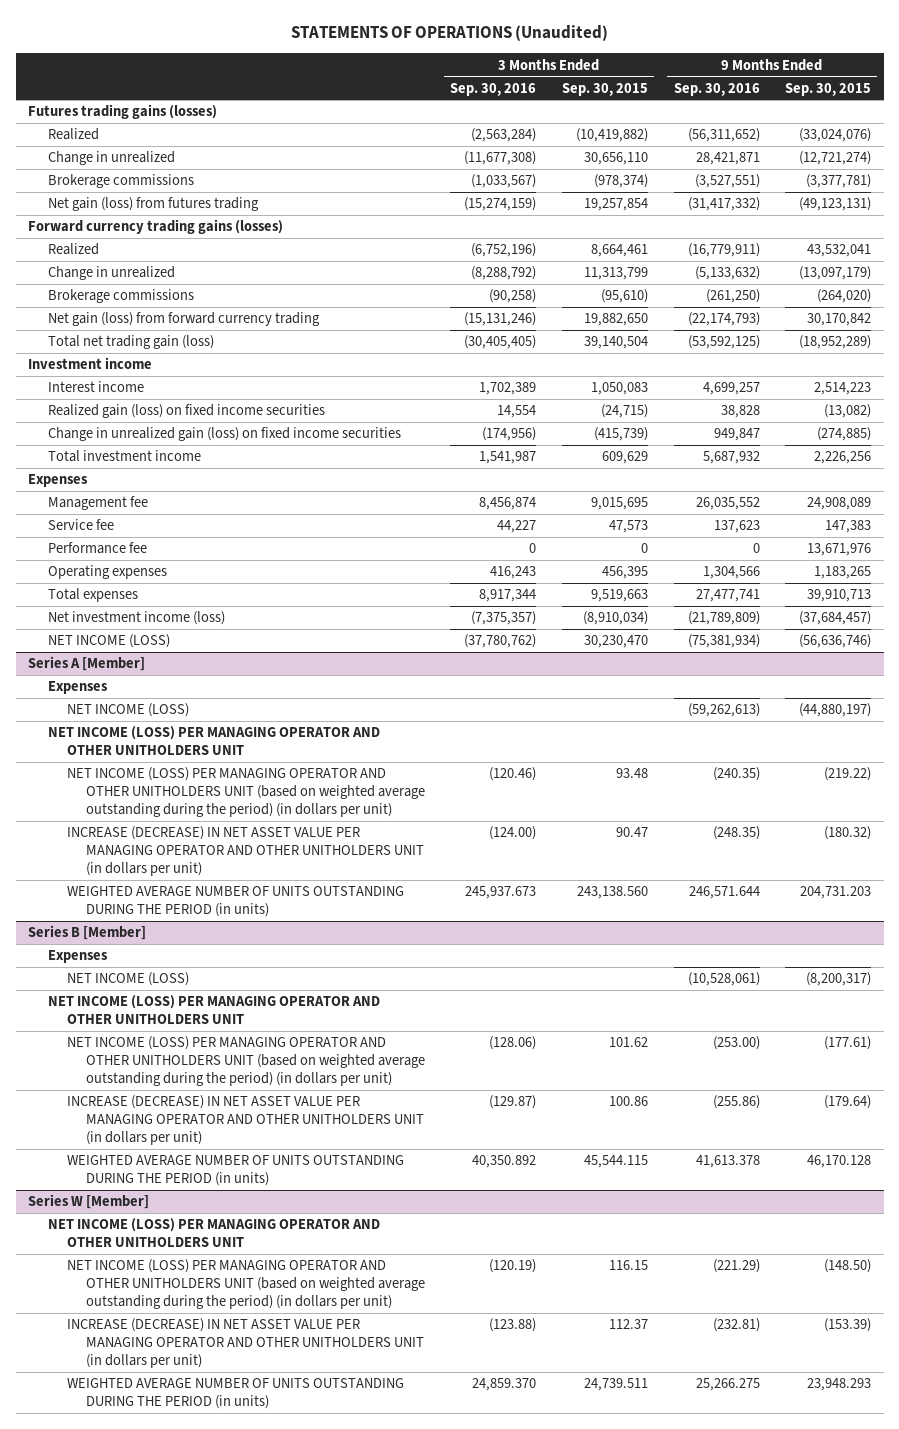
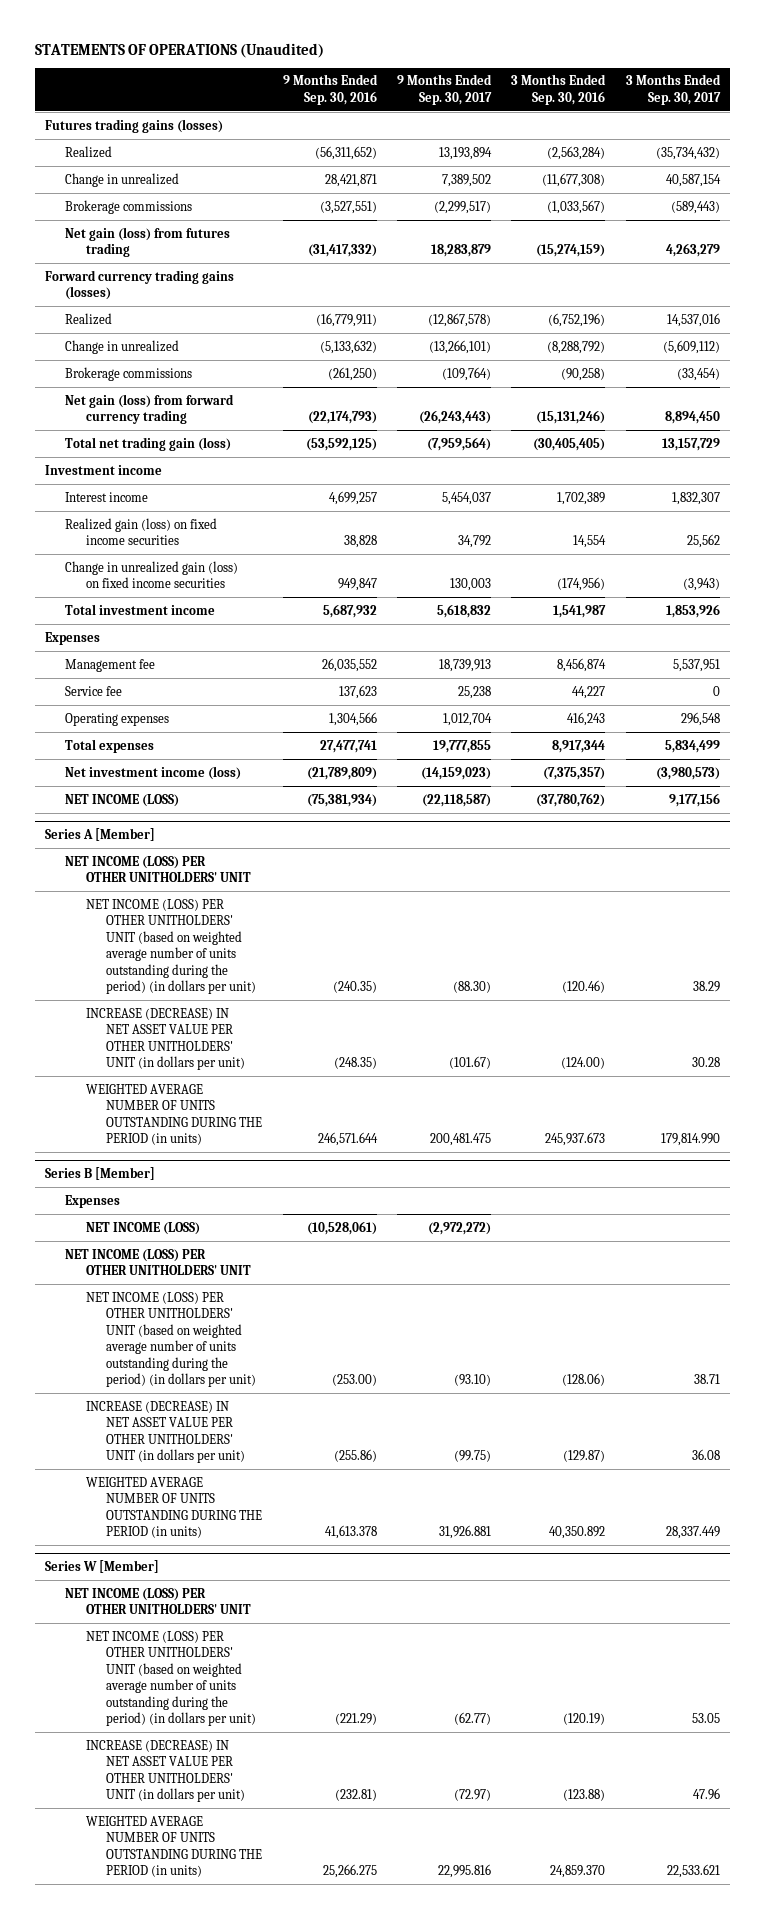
[561,82,648,96] Sep. 30, 2015 -> none
[785,82,872,96] Sep. 30, 2015 -> none
none -> [397,74,493,105] 9 Months Ended Sep. 30, 2017
none -> [625,74,721,105] 3 Months Ended Sep. 30, 2017
[47,542,147,555] Performance fee -> none
[47,681,108,695] Expenses -> none
[66,703,189,718] NET INCOME (LOSS) -> none
[47,726,380,756] NET INCOME (LOSS) PER MANAGING OPERATOR AND OTHER UNITHOLDERS UNIT -> [65,855,251,883] NET INCOME (LOSS) PER OTHER UNITHOLDERS' UNIT
[66,767,425,817] NET INCOME (LOSS) PER MANAGING OPERATOR AND OTHER UNITHOLDERS UNIT (based on weighted average outstanding during the period) (in dollars per unit) -> [85,898,257,995] NET INCOME (LOSS) PER OTHER UNITHOLDERS' UNIT (based on weighted average number of units outstanding during the period) (in dollars per unit)
[66,826,424,876] INCREASE (DECREASE) IN NET ASSET VALUE PER MANAGING OPERATOR AND OTHER UNITHOLDERS UNIT (in dollars per unit) -> [85,1007,246,1071] INCREASE (DECREASE) IN NET ASSET VALUE PER OTHER UNITHOLDERS' UNIT (in dollars per unit)
[47,995,380,1025] NET INCOME (LOSS) PER MANAGING OPERATOR AND OTHER UNITHOLDERS UNIT -> [65,1248,251,1276] NET INCOME (LOSS) PER OTHER UNITHOLDERS' UNIT
[66,1036,425,1086] NET INCOME (LOSS) PER MANAGING OPERATOR AND OTHER UNITHOLDERS UNIT (based on weighted average outstanding during the period) (in dollars per unit) -> [85,1291,257,1388] NET INCOME (LOSS) PER OTHER UNITHOLDERS' UNIT (based on weighted average number of units outstanding during the period) (in dollars per unit)
[66,1095,424,1145] INCREASE (DECREASE) IN NET ASSET VALUE PER MANAGING OPERATOR AND OTHER UNITHOLDERS UNIT (in dollars per unit) -> [85,1400,246,1464] INCREASE (DECREASE) IN NET ASSET VALUE PER OTHER UNITHOLDERS' UNIT (in dollars per unit)
[47,1218,380,1248] NET INCOME (LOSS) PER MANAGING OPERATOR AND OTHER UNITHOLDERS UNIT -> [65,1587,251,1615] NET INCOME (LOSS) PER OTHER UNITHOLDERS' UNIT
[66,1259,425,1309] NET INCOME (LOSS) PER MANAGING OPERATOR AND OTHER UNITHOLDERS UNIT (based on weighted average outstanding during the period) (in dollars per unit) -> [85,1630,257,1727] NET INCOME (LOSS) PER OTHER UNITHOLDERS' UNIT (based on weighted average number of units outstanding during the period) (in dollars per unit)
[66,1318,424,1368] INCREASE (DECREASE) IN NET ASSET VALUE PER MANAGING OPERATOR AND OTHER UNITHOLDERS UNIT (in dollars per unit) -> [85,1739,246,1803] INCREASE (DECREASE) IN NET ASSET VALUE PER OTHER UNITHOLDERS' UNIT (in dollars per unit)

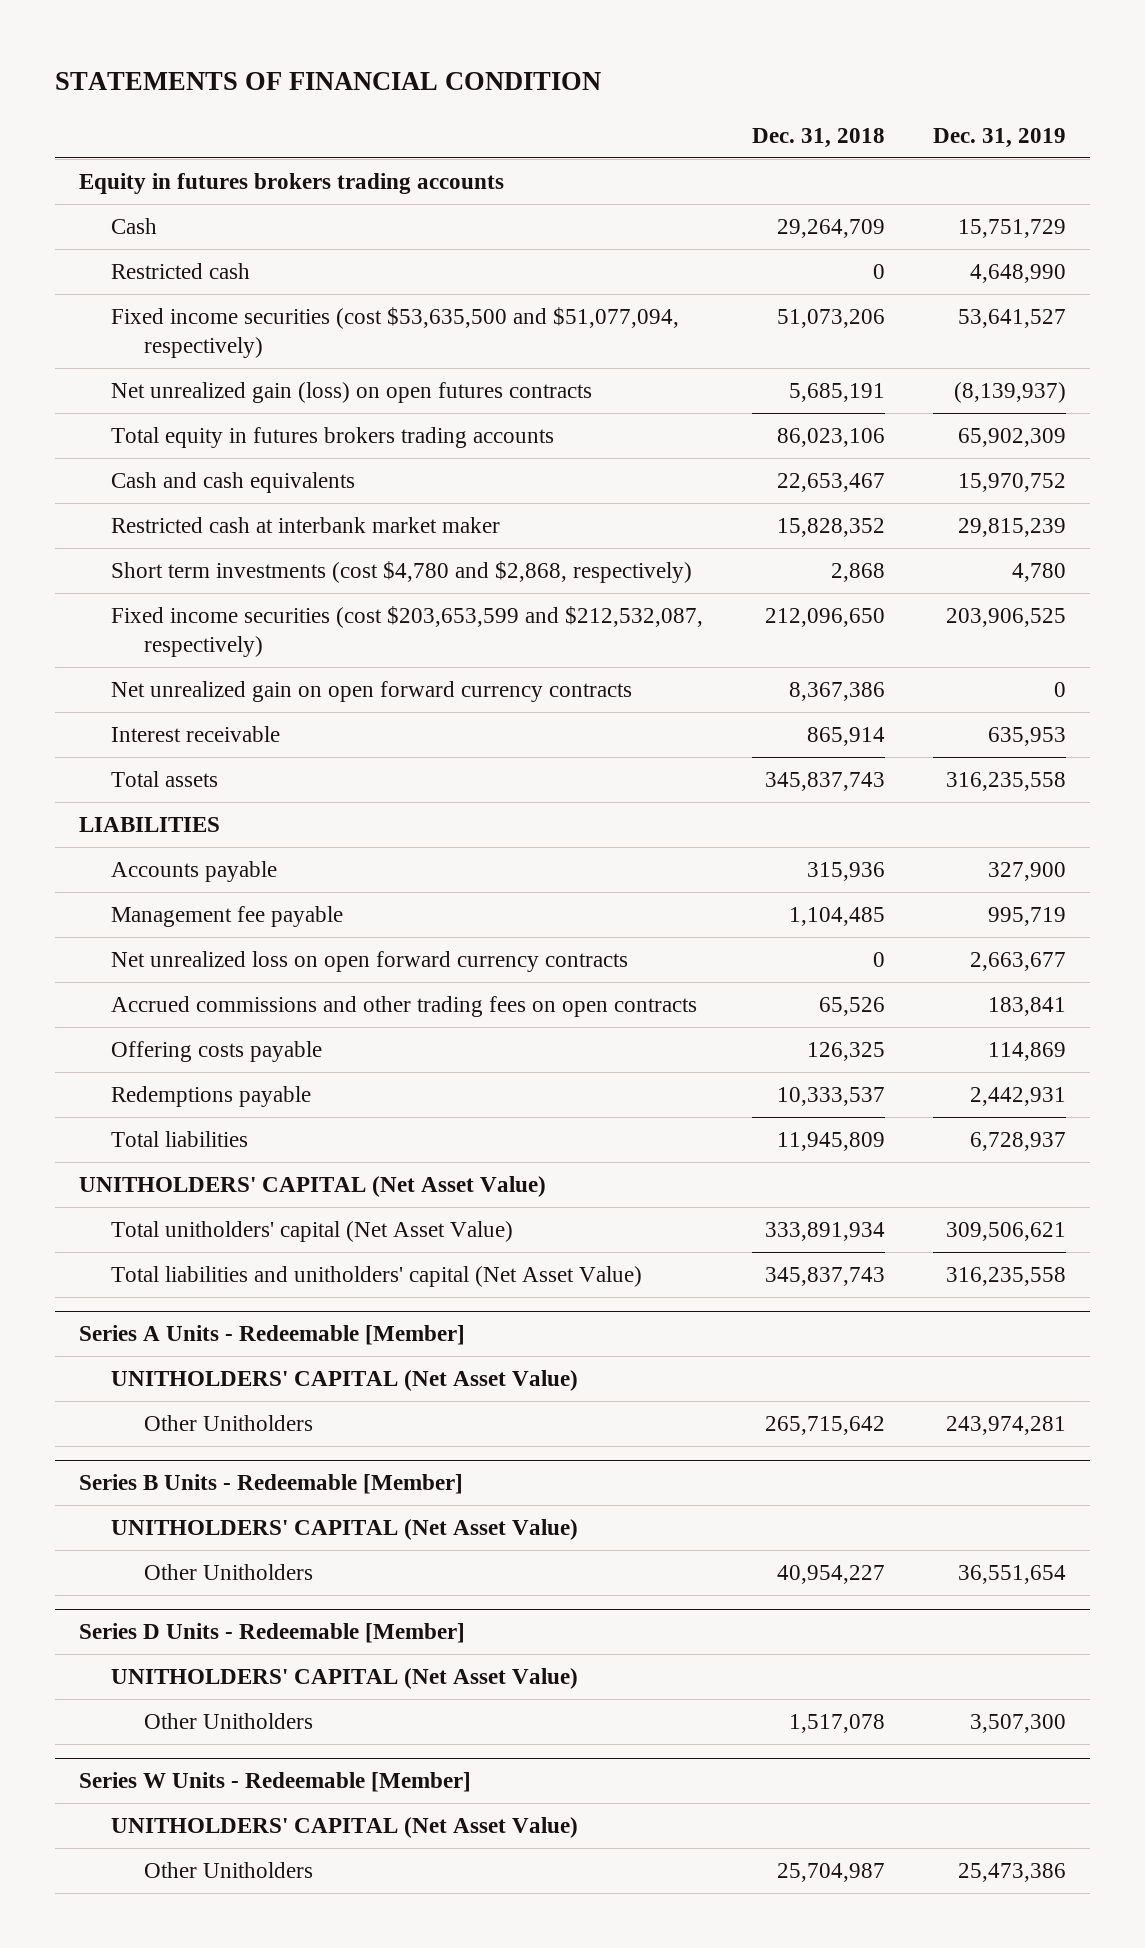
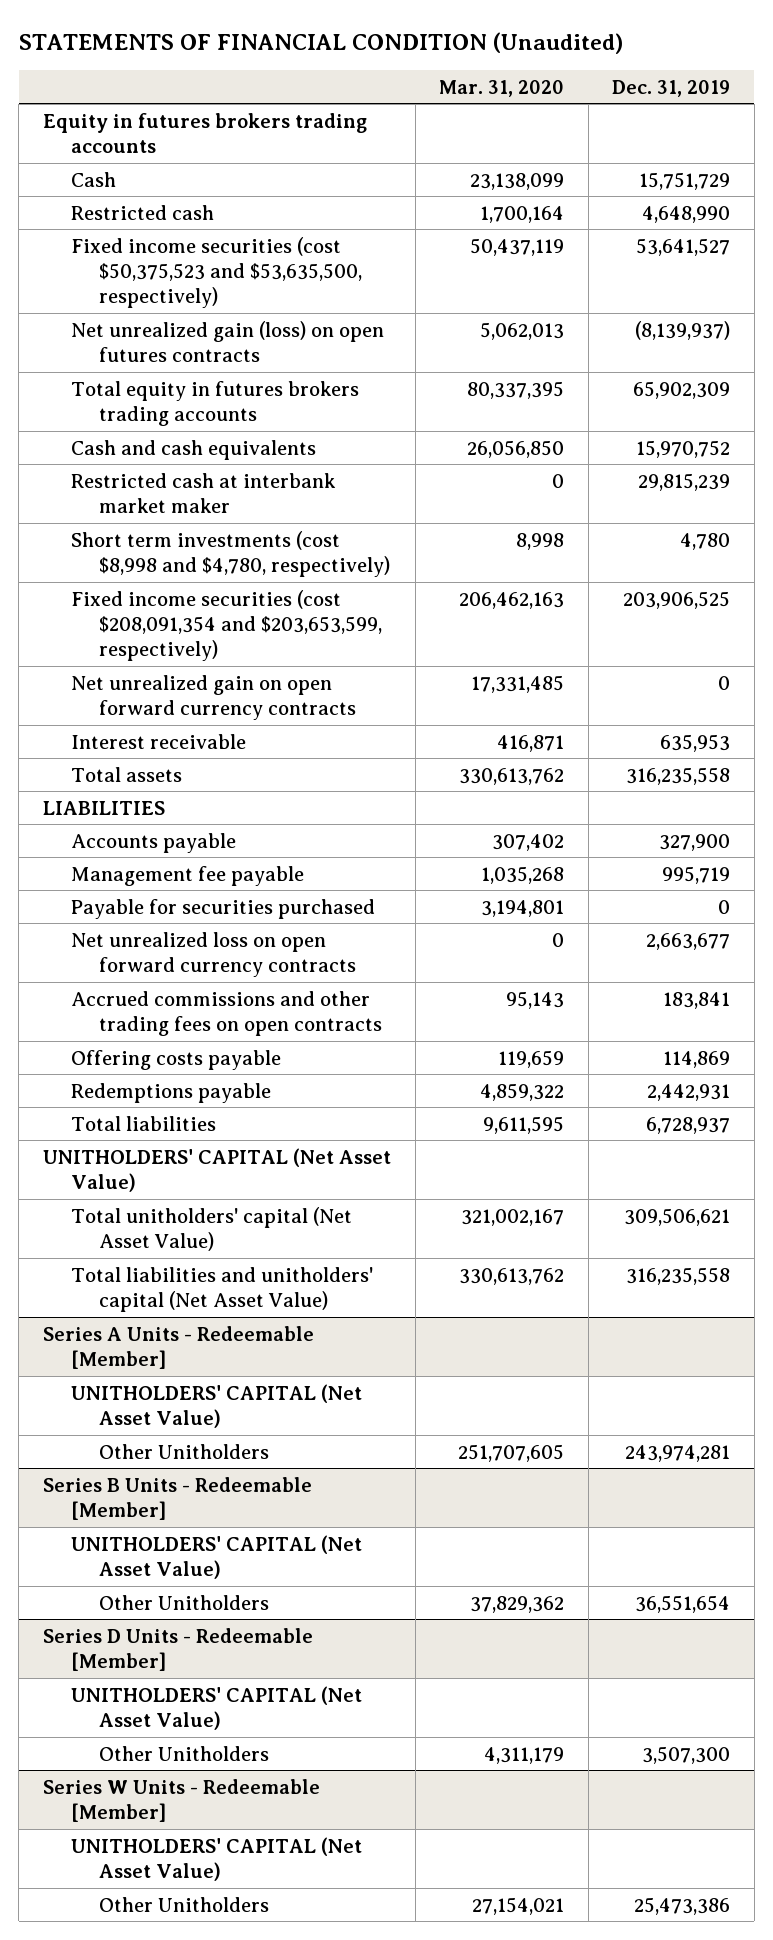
[54,72,601,91] STATEMENTS OF FINANCIAL CONDITION -> [18,31,623,54] STATEMENTS OF FINANCIAL CONDITION (Unaudited)
[751,127,885,148] Dec. 31, 2018 -> none
none -> [439,79,565,97] Mar. 31, 2020
[111,306,680,358] Fixed income securities (cost $53,635,500 and $51,077,094, respectively) -> [70,236,362,309] Fixed income securities (cost $50,375,523 and $53,635,500, respectively)
[111,560,693,583] Short term investments (cost $4,780 and $2,868, respectively) -> [70,530,390,577] Short term investments (cost $8,998 and $4,780, respectively)
[111,605,704,657] Fixed income securities (cost $203,653,599 and $212,532,087, respectively) -> [70,589,382,662] Fixed income securities (cost $208,091,354 and $203,653,599, respectively)
none -> [70,898,375,919] Payable for securities purchased

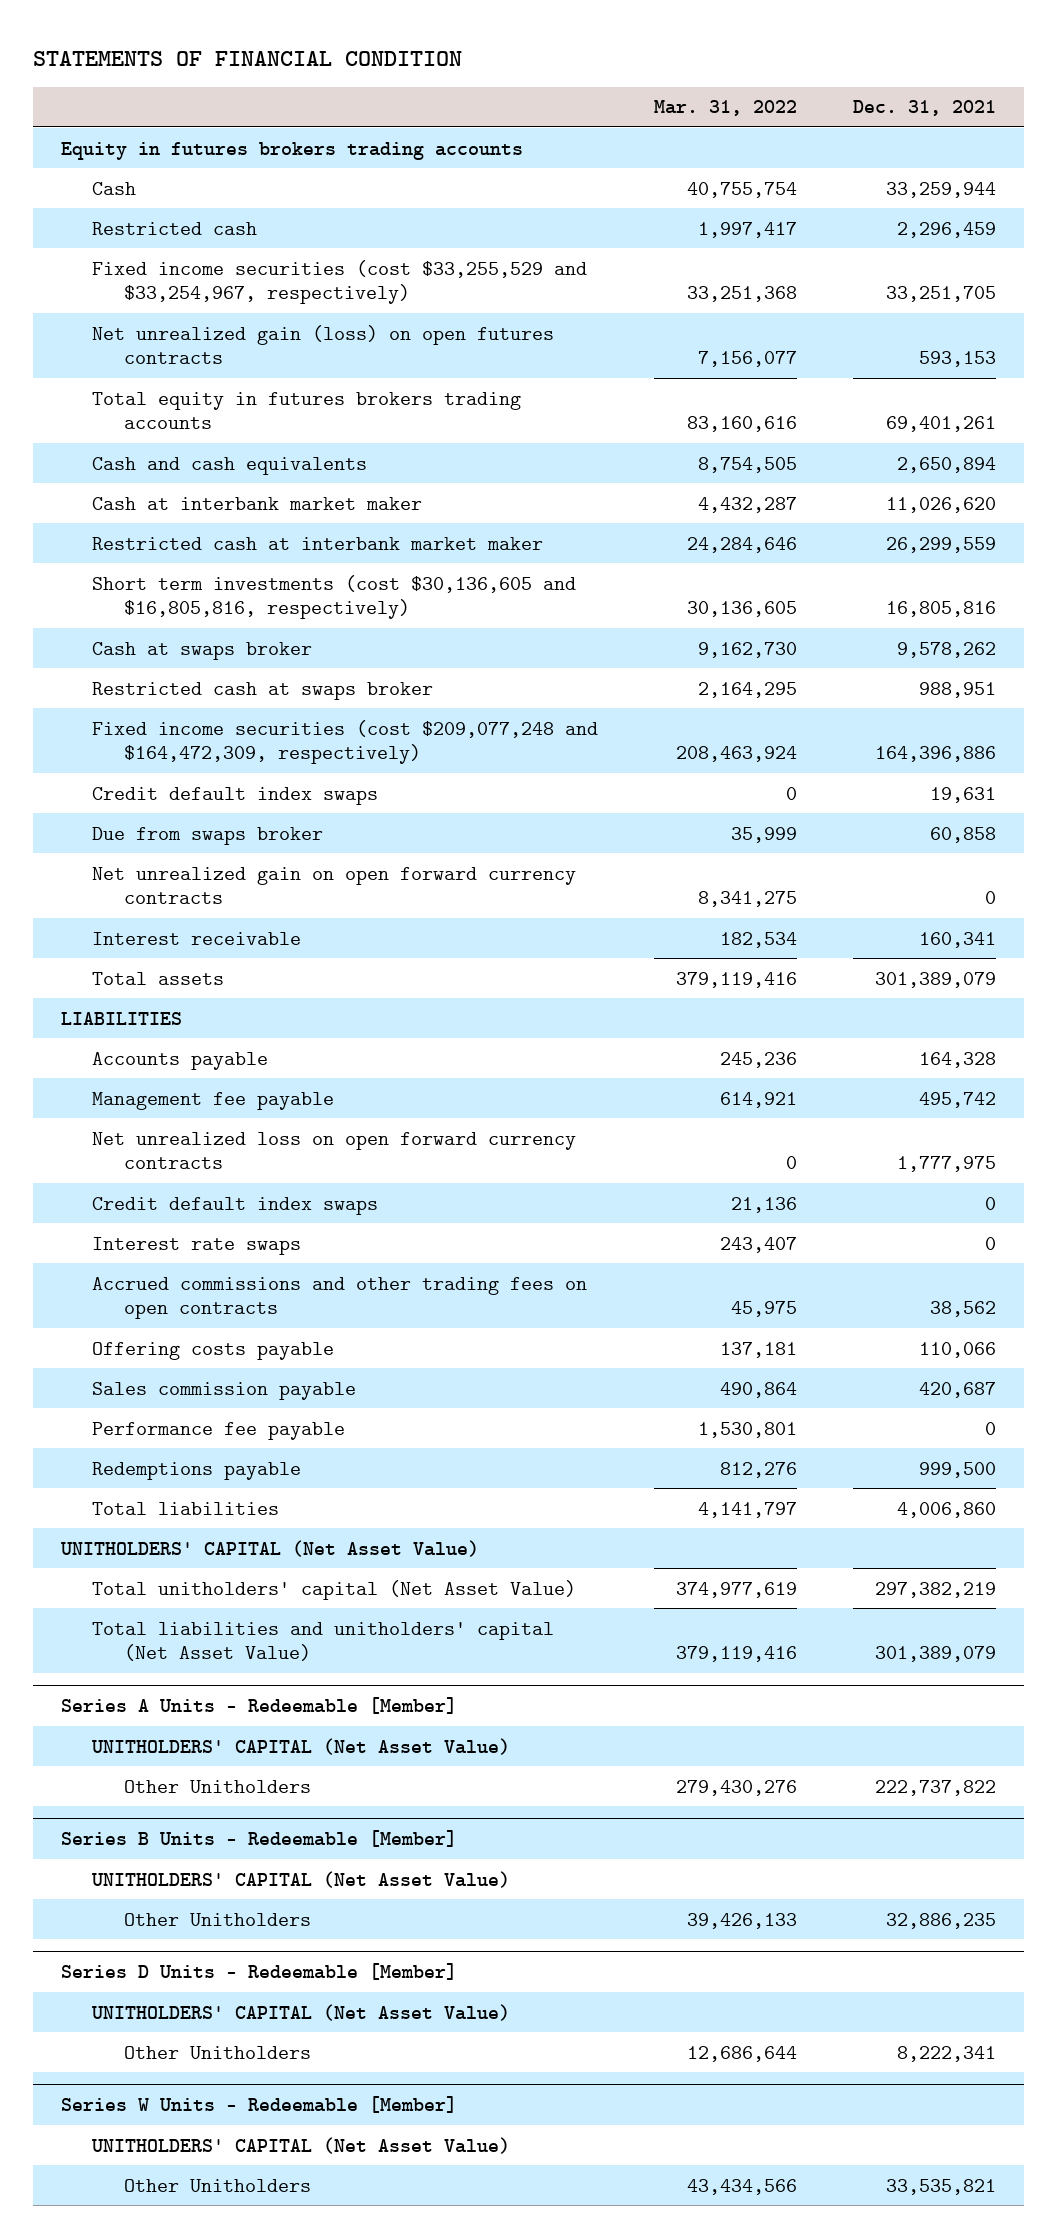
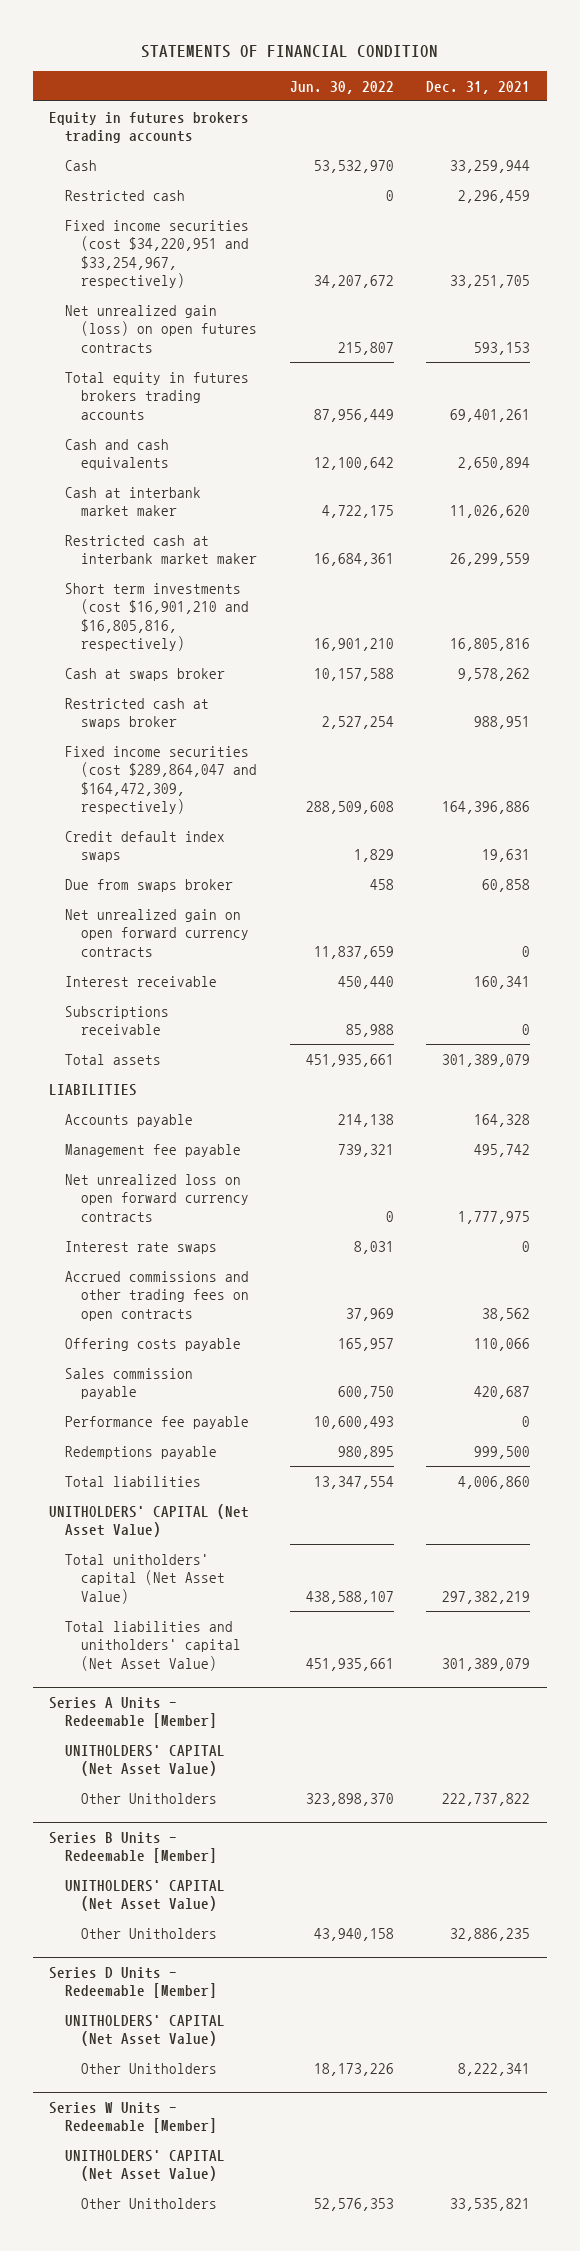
[654,100,798,117] Mar. 31, 2022 -> none
none -> [289,80,394,94] Jun. 30, 2022
[92,259,588,305] Fixed income securities (cost $33,255,529 and $33,254,967, respectively) -> [65,219,250,289] Fixed income securities (cost $34,220,951 and $33,254,967, respectively)
[92,574,577,620] Short term investments (cost $30,136,605 and $16,805,816, respectively) -> [65,582,249,652] Short term investments (cost $16,901,210 and $16,805,816, respectively)
[92,719,599,765] Fixed income securities (cost $209,077,248 and $164,472,309, respectively) -> [65,745,257,815] Fixed income securities (cost $289,864,047 and $164,472,309, respectively)
none -> [65,1005,170,1036] Subscriptions receivable
[92,1196,379,1215] Credit default index swaps -> none

